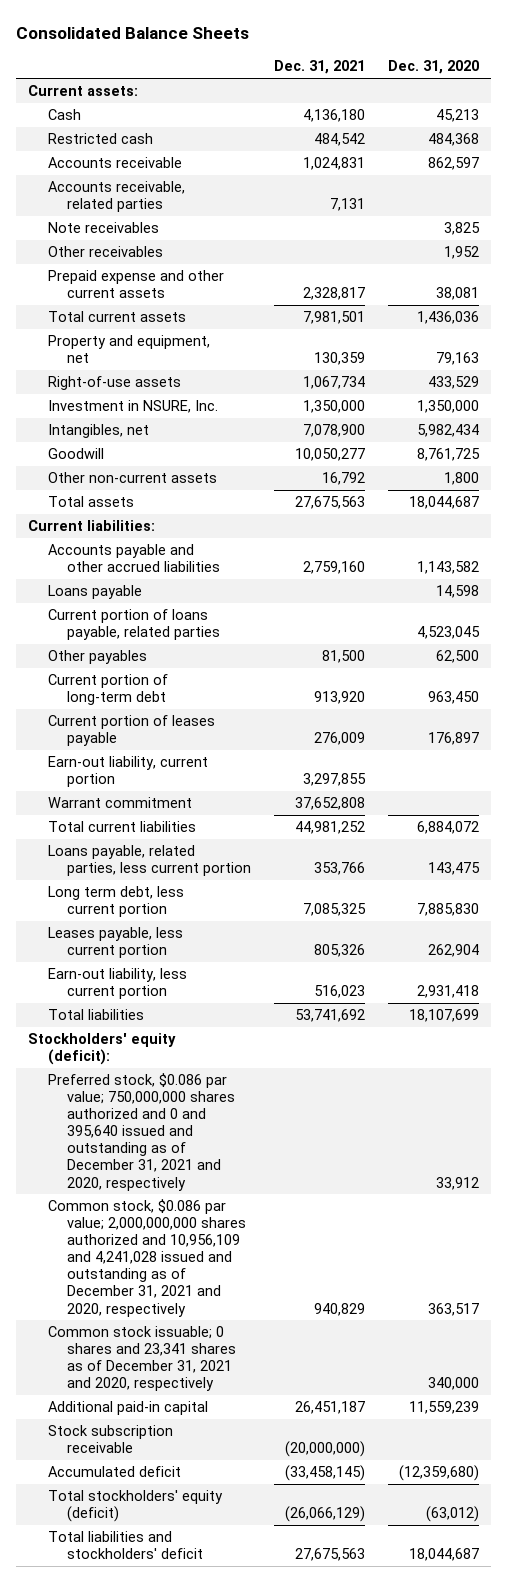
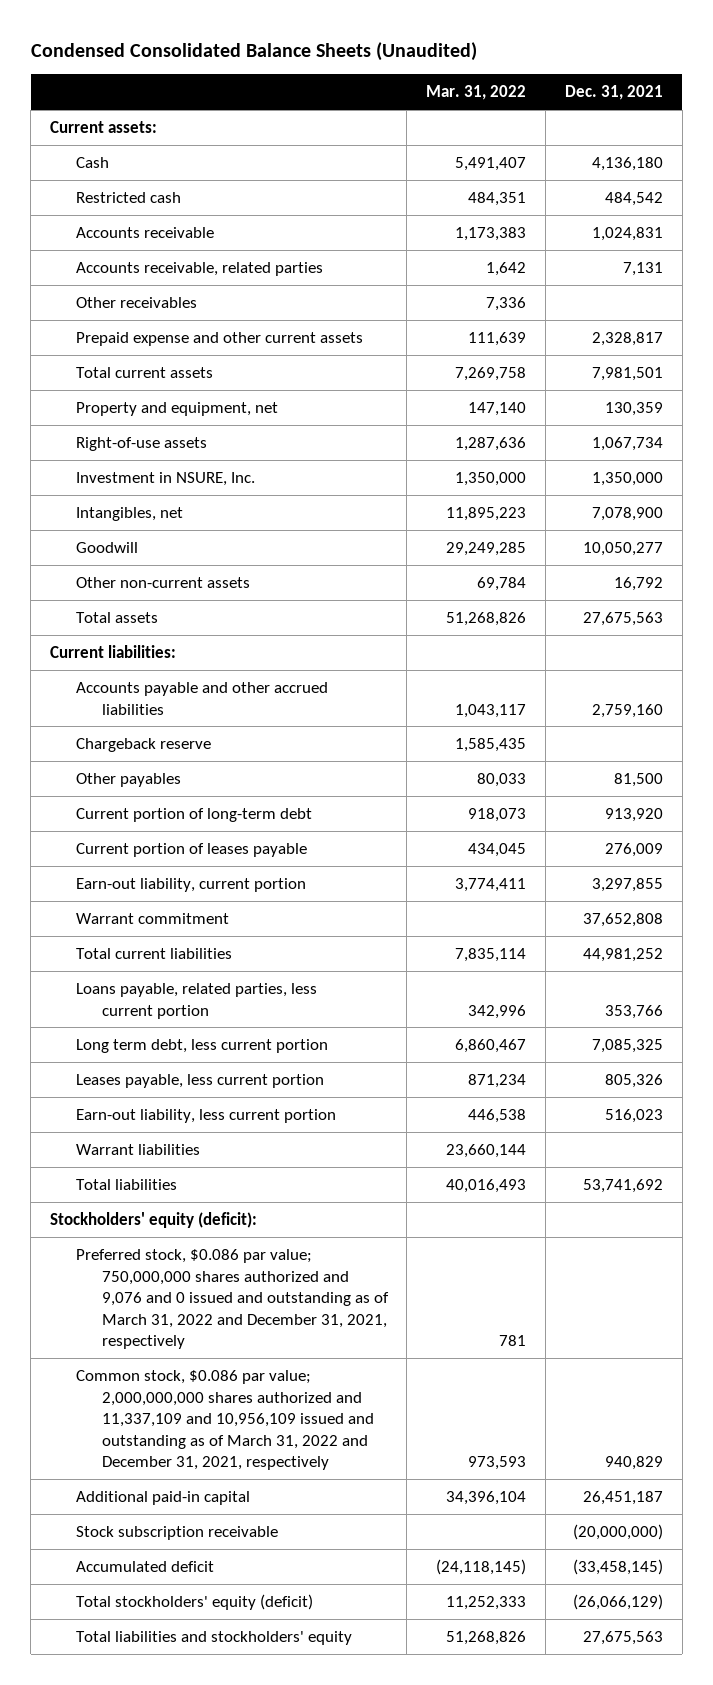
[16,27,250,40] Consolidated Balance Sheets -> [30,42,477,62] Condensed Consolidated Balance Sheets (Unaudited)
[388,60,480,75] Dec. 31, 2020 -> none
none -> [426,85,527,101] Mar. 31, 2022
[47,222,159,234] Note receivables -> none
[47,585,142,600] Loans payable -> none
[47,609,221,641] Current portion of loans payable, related parties -> none
none -> [75,738,211,753] Chargeback reserve
none -> [75,1144,200,1156] Warrant liabilities
[47,1326,237,1392] Common stock issuable; 0 shares and 23,341 shares as of December 31, 2021 and 2020, respectively -> none
[47,1073,236,1191] Preferred stock, $0.086 par value; 750,000,000 shares authorized and 0 and 395,640 issued and outstanding as of December 31, 2021 and 2020, respectively -> [75,1249,389,1350] Preferred stock, $0.086 par value; 750,000,000 shares authorized and 9,076 and 0 issued and outstanding as of March 31, 2022 and December 31, 2021, respectively
[47,1199,247,1317] Common stock, $0.086 par value; 2,000,000,000 shares authorized and 10,956,109 and 4,241,028 issued and outstanding as of December 31, 2021 and 2020, respectively -> [75,1370,374,1471] Common stock, $0.086 par value; 2,000,000,000 shares authorized and 11,337,109 and 10,956,109 issued and outstanding as of March 31, 2022 and December 31, 2021, respectively
[47,1531,204,1560] Total liabilities and stockholders' deficit -> [75,1631,352,1646] Total liabilities and stockholders' equity

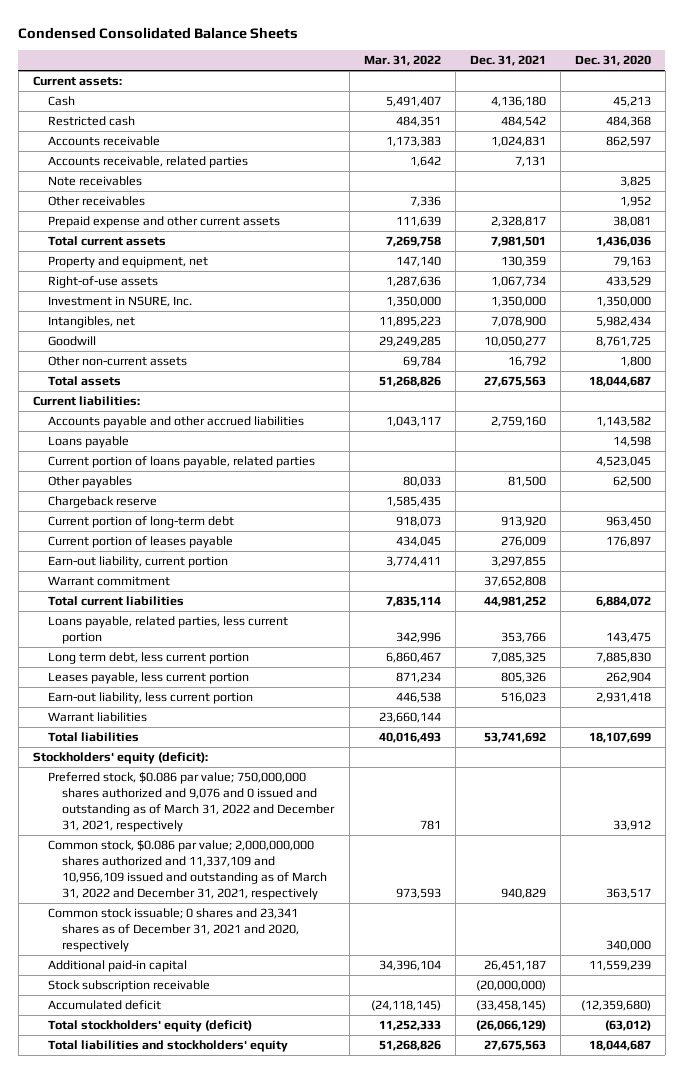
[30,42,477,62] Condensed Consolidated Balance Sheets (Unaudited) -> [18,26,299,39] Condensed Consolidated Balance Sheets
none -> [574,55,651,67] Dec. 31, 2020
none -> [47,176,142,187] Note receivables
none -> [47,436,129,449] Loans payable
none -> [47,456,315,469] Current portion of loans payable, related parties
[75,738,211,753] Chargeback reserve -> [47,496,157,509] Chargeback reserve
none -> [47,908,300,952] Common stock issuable; 0 shares and 23,341 shares as of December 31, 2021 and 2020, respectively

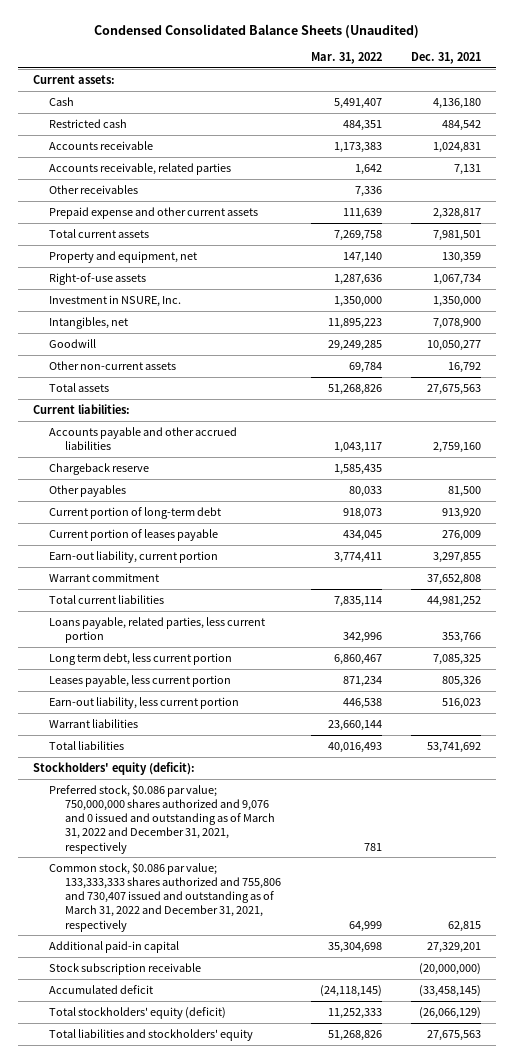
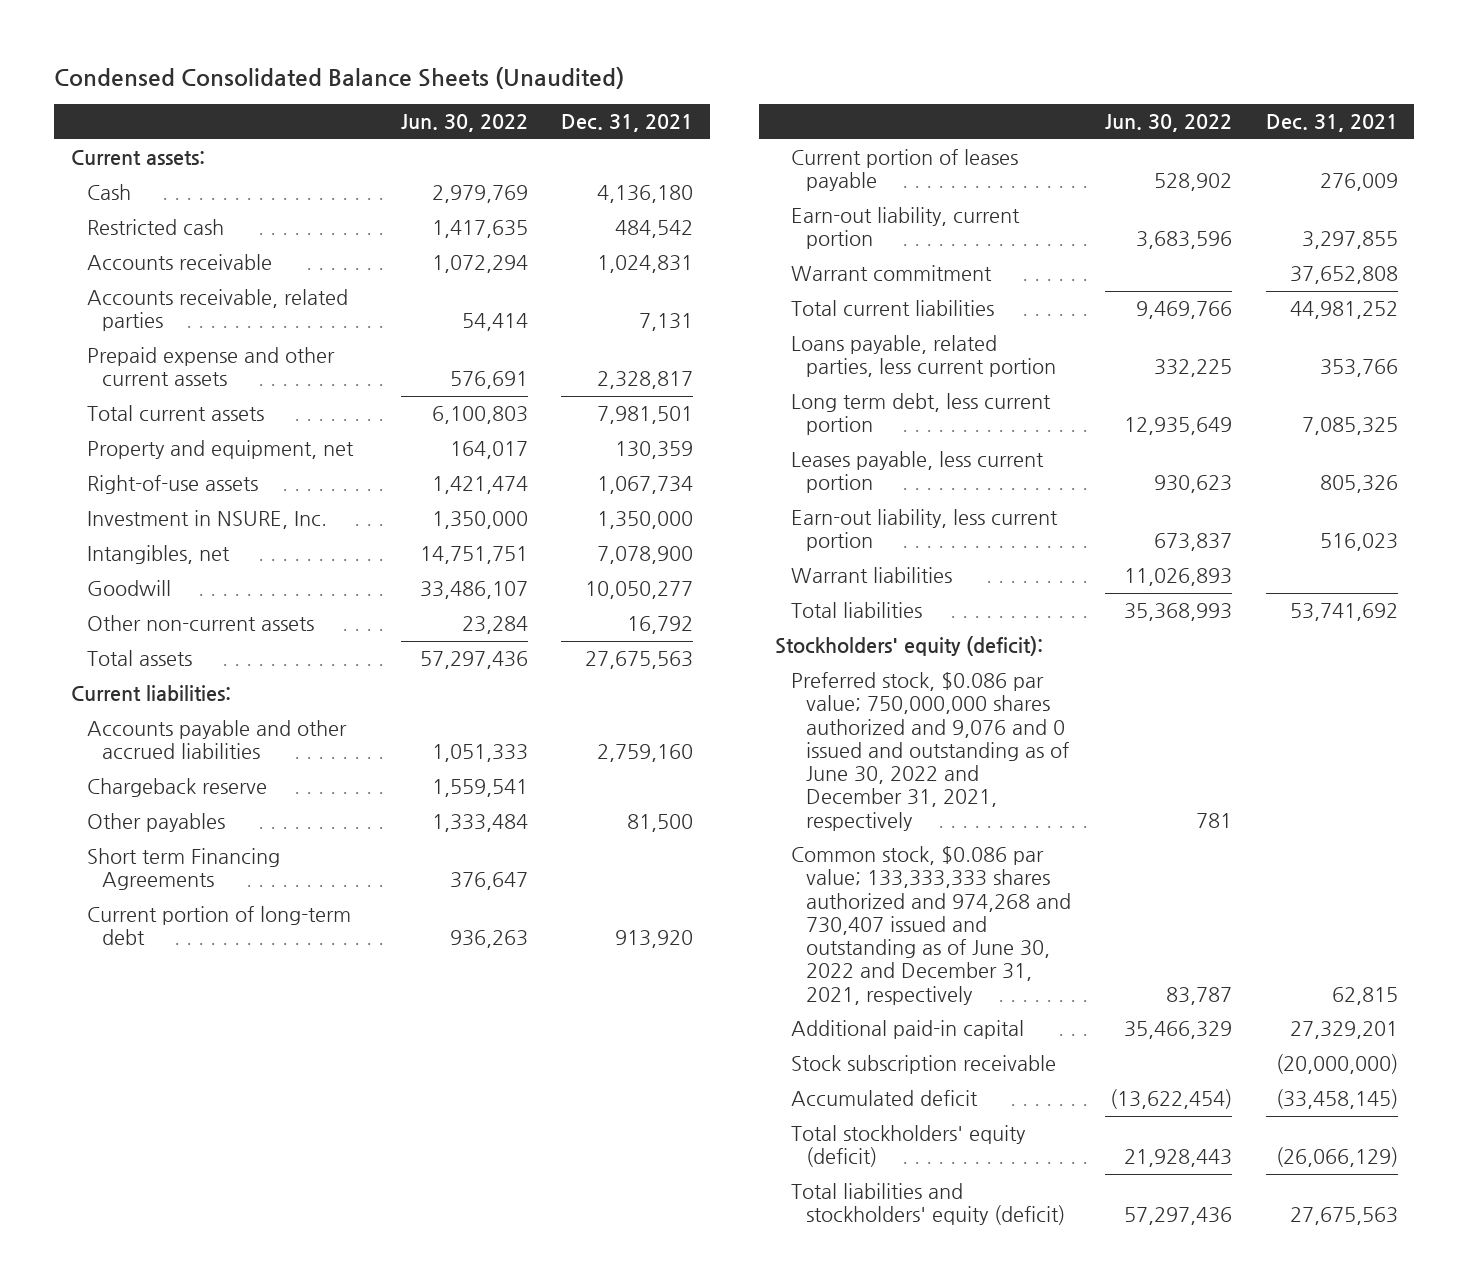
[310,51,382,64] Mar. 31, 2022 -> none
none -> [400,114,528,133] Jun. 30, 2022
[48,184,138,194] Other receivables -> none
none -> [86,848,280,891] Short term Financing Agreements
[48,783,276,854] Preferred stock, $0.086 par value; 750,000,000 shares authorized and 9,076 and 0 issued and outstanding as of March 31, 2022 and December 31, 2021, respectively -> [790,672,1070,831] Preferred stock, $0.086 par value; 750,000,000 shares authorized and 9,076 and 0 issued and outstanding as of June 30, 2022 and December 31, 2021, respectively
[48,861,282,932] Common stock, $0.086 par value; 133,333,333 shares authorized and 755,806 and 730,407 issued and outstanding as of March 31, 2022 and December 31, 2021, respectively -> [790,846,1072,1005] Common stock, $0.086 par value; 133,333,333 shares authorized and 974,268 and 730,407 issued and outstanding as of June 30, 2022 and December 31, 2021, respectively
[48,1028,253,1041] Total liabilities and stockholders' equity -> [790,1183,1066,1226] Total liabilities and stockholders' equity (deficit)

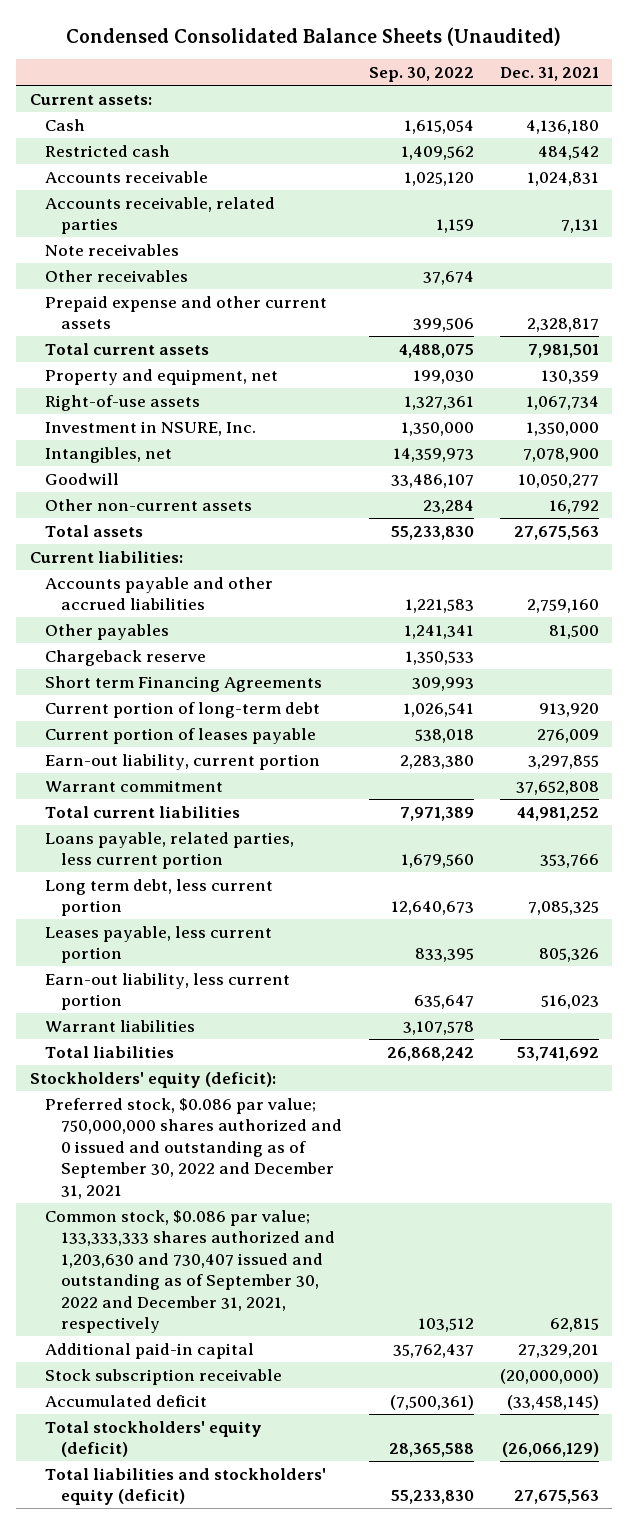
[400,114,528,133] Jun. 30, 2022 -> none
none -> [368,67,474,83] Sep. 30, 2022
none -> [45,243,180,256] Note receivables
none -> [45,269,189,282] Other receivables
[86,778,267,798] Chargeback reserve -> [45,649,207,666] Chargeback reserve
[790,672,1070,831] Preferred stock, $0.086 par value; 750,000,000 shares authorized and 9,076 and 0 issued and outstanding as of June 30, 2022 and December 31, 2021, respectively -> [45,1097,343,1199] Preferred stock, $0.086 par value; 750,000,000 shares authorized and 0 issued and outstanding as of September 30, 2022 and December 31, 2021
[790,846,1072,1005] Common stock, $0.086 par value; 133,333,333 shares authorized and 974,268 and 730,407 issued and outstanding as of June 30, 2022 and December 31, 2021, respectively -> [45,1209,336,1334] Common stock, $0.086 par value; 133,333,333 shares authorized and 1,203,630 and 730,407 issued and outstanding as of September 30, 2022 and December 31, 2021, respectively

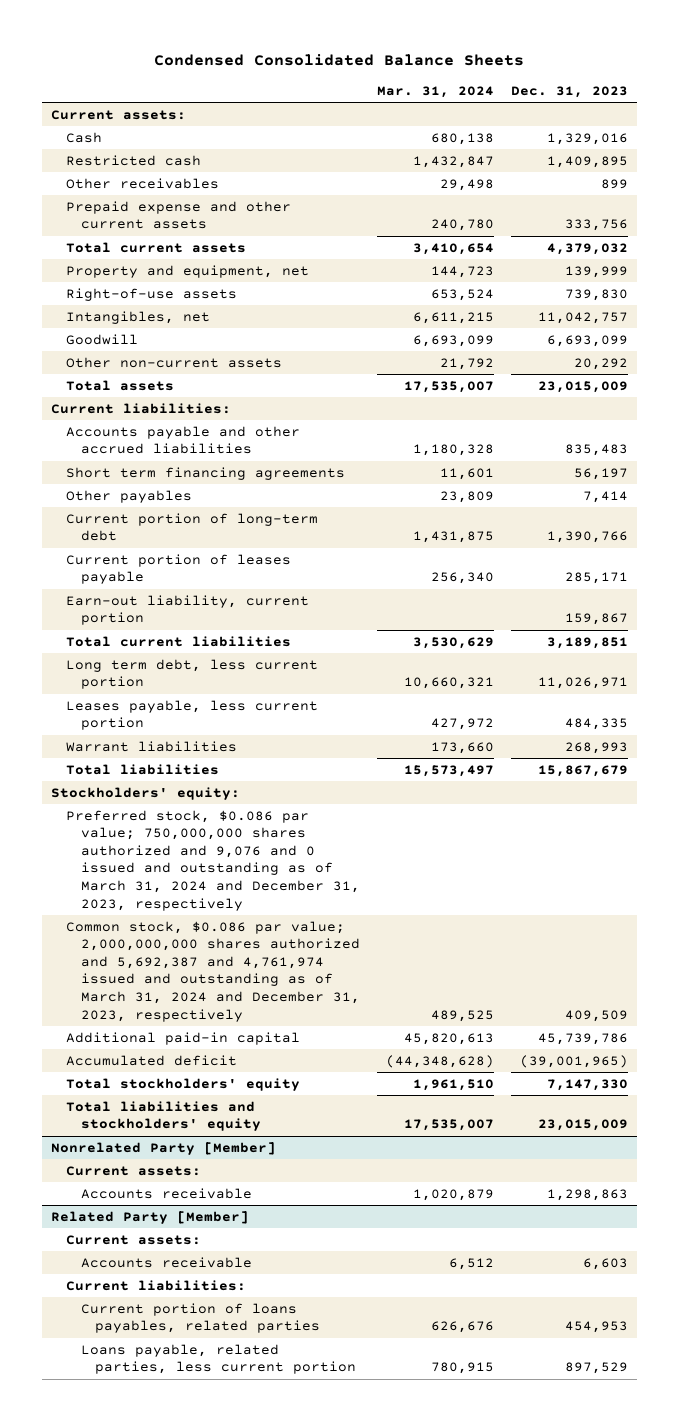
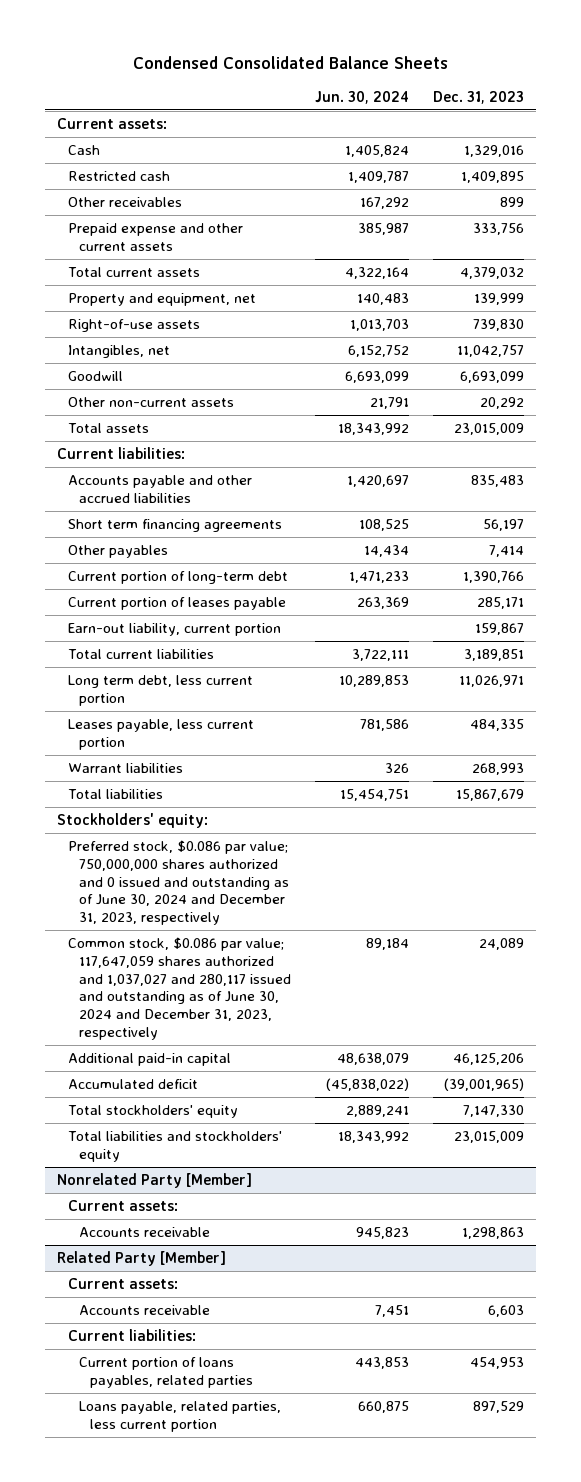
[376,85,494,98] Mar. 31, 2024 -> none
none -> [315,90,410,104] Jun. 30, 2024
[65,809,360,911] Preferred stock, $0.086 par value; 750,000,000 shares authorized and 9,076 and 0 issued and outstanding as of March 31, 2024 and December 31, 2023, respectively -> [68,840,290,926] Preferred stock, $0.086 par value; 750,000,000 shares authorized and 0 issued and outstanding as of June 30, 2024 and December 31, 2023, respectively
[65,920,360,1022] Common stock, $0.086 par value; 2,000,000,000 shares authorized and 5,692,387 and 4,761,974 issued and outstanding as of March 31, 2024 and December 31, 2023, respectively -> [68,937,292,1041] Common stock, $0.086 par value; 117,647,059 shares authorized and 1,037,027 and 280,117 issued and outstanding as of June 30, 2024 and December 31, 2023, respectively
[564,1009,628,1022] 409,509 -> [478,938,524,951] 24,089
[537,1032,628,1045] 45,739,786 -> [452,1053,524,1066] 46,125,206

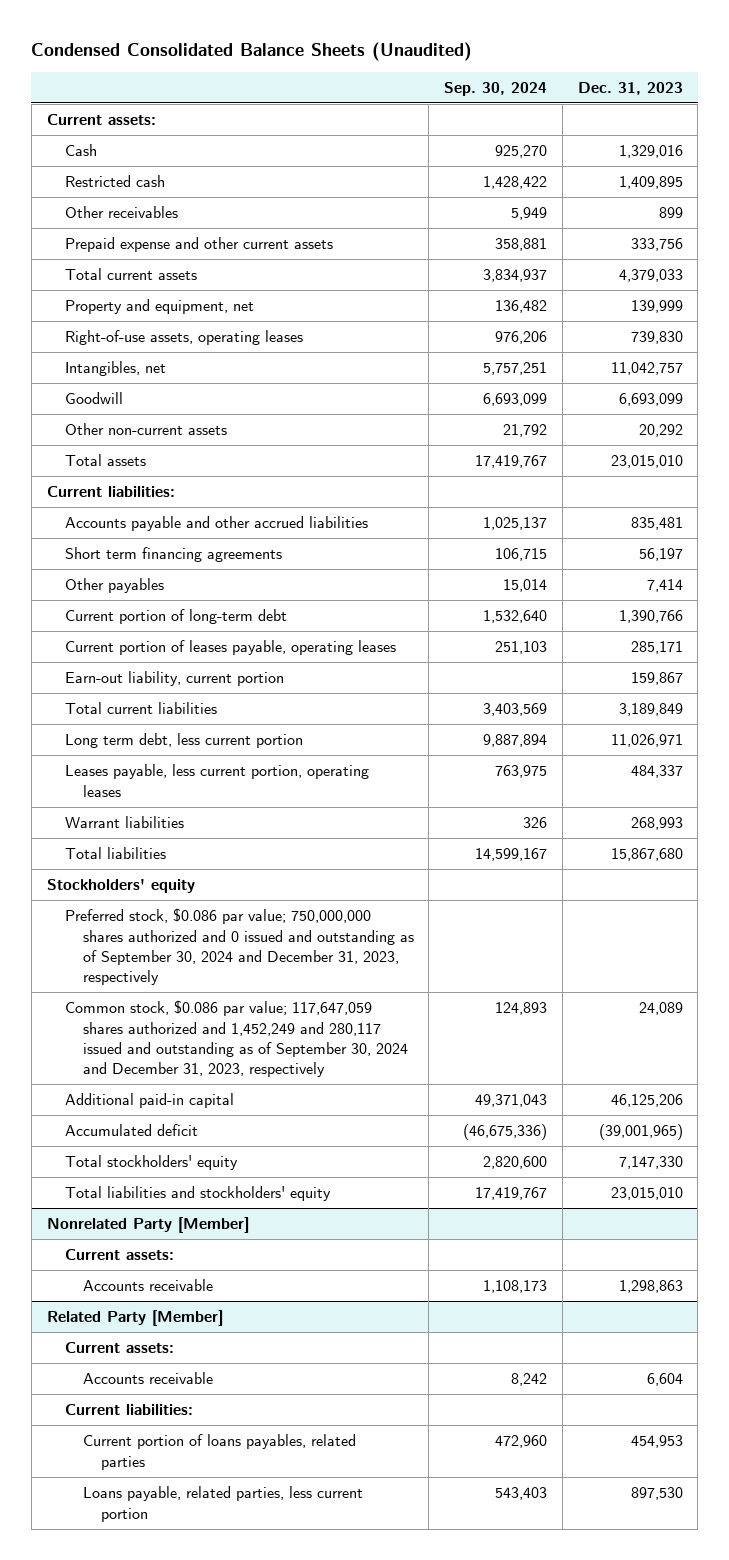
[132,55,448,69] Condensed Consolidated Balance Sheets -> [31,41,473,61] Condensed Consolidated Balance Sheets (Unaudited)
[315,90,410,104] Jun. 30, 2024 -> none
none -> [444,81,548,96] Sep. 30, 2024
[459,267,524,280] 4,379,032 -> [618,269,683,283] 4,379,033
[68,319,201,333] Right-of-use assets -> [64,330,303,346] Right-of-use assets, operating leases
[453,423,524,436] 23,015,009 -> [610,455,683,469] 23,015,010
[470,475,524,488] 835,483 -> [630,517,683,531] 835,481
[68,597,287,611] Current portion of leases payable -> [64,640,396,656] Current portion of leases payable, operating leases
[463,649,524,662] 3,189,851 -> [618,703,683,717] 3,189,849
[68,719,255,750] Leases payable, less current portion -> [64,764,369,797] Leases payable, less current portion, operating leases
[469,719,524,732] 484,335 -> [630,765,683,779] 484,337
[455,789,524,802] 15,867,679 -> [610,848,683,862] 15,867,680
[57,813,209,829] Stockholders' equity: -> [46,879,195,894] Stockholders' equity
[68,840,290,926] Preferred stock, $0.086 par value; 750,000,000 shares authorized and 0 issued and outstanding as of June 30, 2024 and December 31, 2023, respectively -> [64,908,414,986] Preferred stock, $0.086 par value; 750,000,000 shares authorized and 0 issued and outstanding as of September 30, 2024 and December 31, 2023, respectively
[68,937,292,1041] Common stock, $0.086 par value; 117,647,059 shares authorized and 1,037,027 and 280,117 issued and outstanding as of June 30, 2024 and December 31, 2023, respectively -> [64,1000,408,1078] Common stock, $0.086 par value; 117,647,059 shares authorized and 1,452,249 and 280,117 issued and outstanding as of September 30, 2024 and December 31, 2023, respectively
[453,1131,524,1144] 23,015,009 -> [610,1187,683,1201] 23,015,010
[487,1305,524,1318] 6,603 -> [646,1373,683,1387] 6,604
[472,1401,524,1414] 897,529 -> [630,1487,683,1501] 897,530

